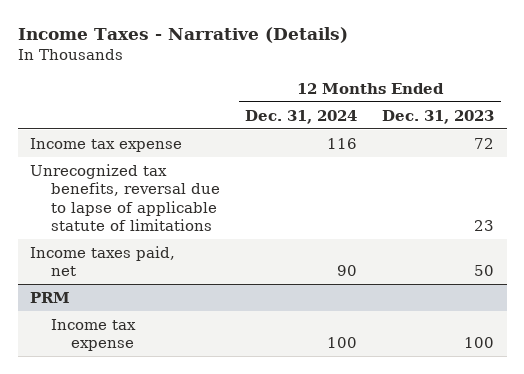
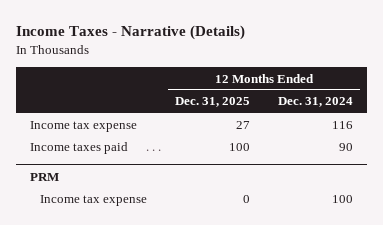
[382,109,495,124] Dec. 31, 2023 -> none
none -> [174,97,250,108] Dec. 31, 2025
[30,163,220,232] Unrecognized tax benefits, reversal due to lapse of applicable statute of limitations -> none
[30,245,176,277] Income taxes paid, net -> [29,141,128,154] Income taxes paid

